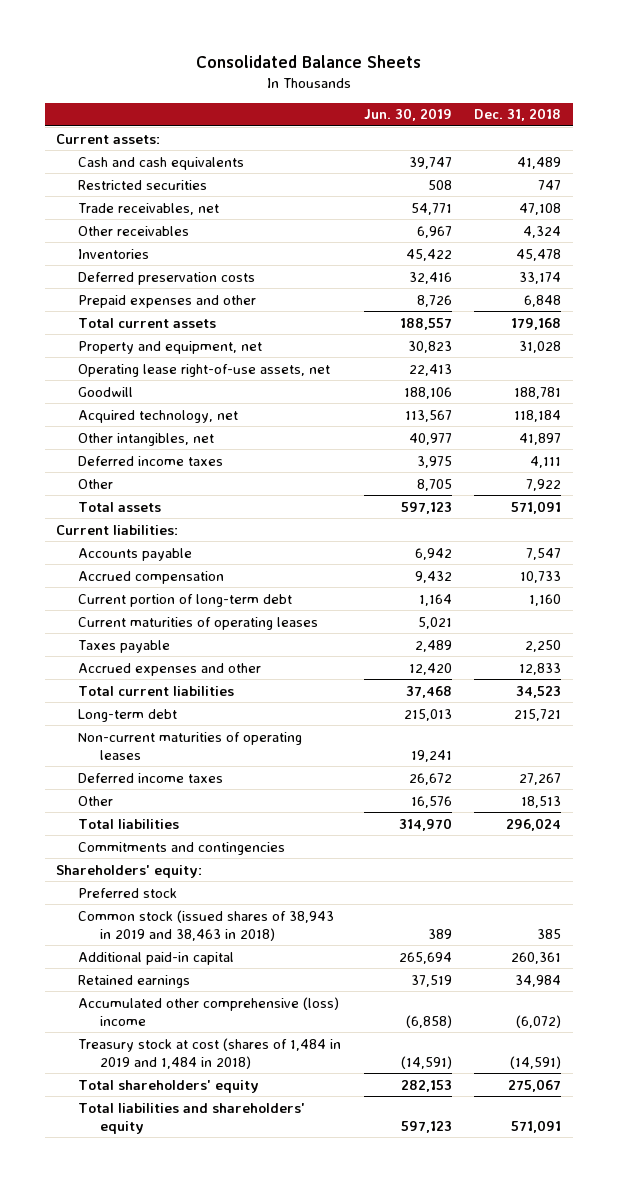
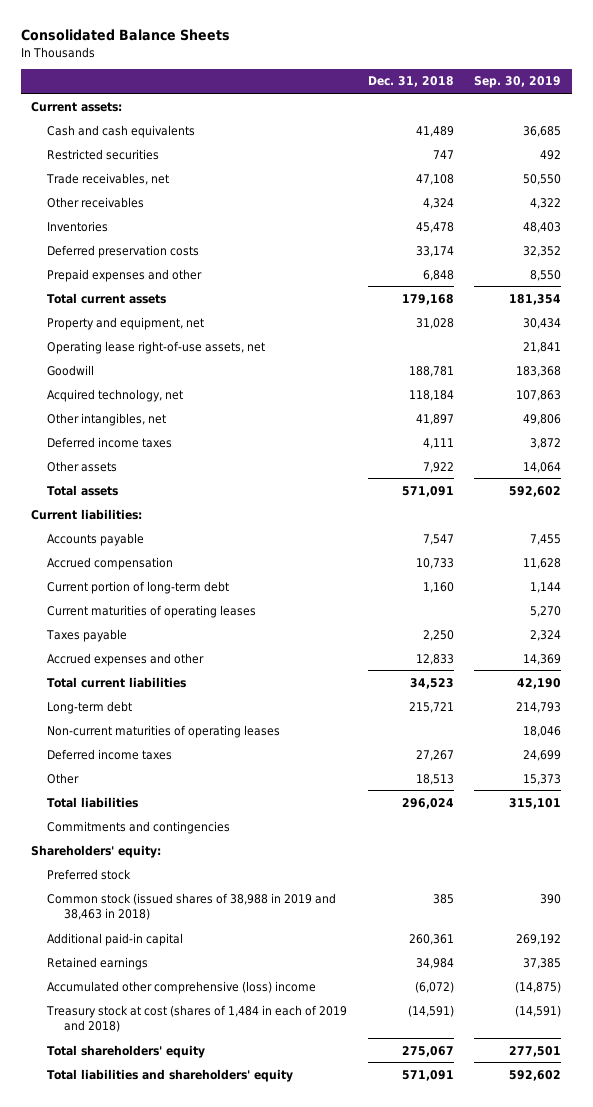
[363,108,452,122] Jun. 30, 2019 -> none
none -> [474,76,562,89] Sep. 30, 2019
[78,478,114,489] Other -> [47,460,118,472] Other assets
[78,909,335,941] Common stock (issued shares of 38,943 in 2019 and 38,463 in 2018) -> [47,892,337,921] Common stock (issued shares of 38,988 in 2019 and 38,463 in 2018)
[78,1037,342,1069] Treasury stock at cost (shares of 1,484 in 2019 and 1,484 in 2018) -> [46,1004,348,1033] Treasury stock at cost (shares of 1,484 in each of 2019 and 2018)

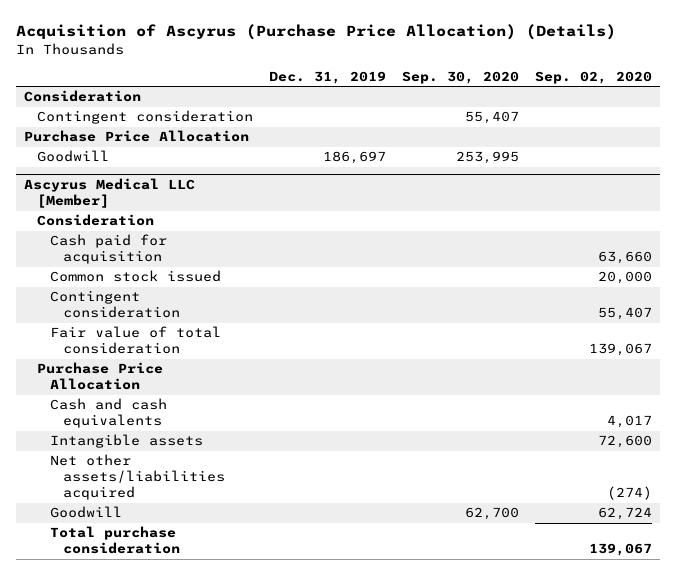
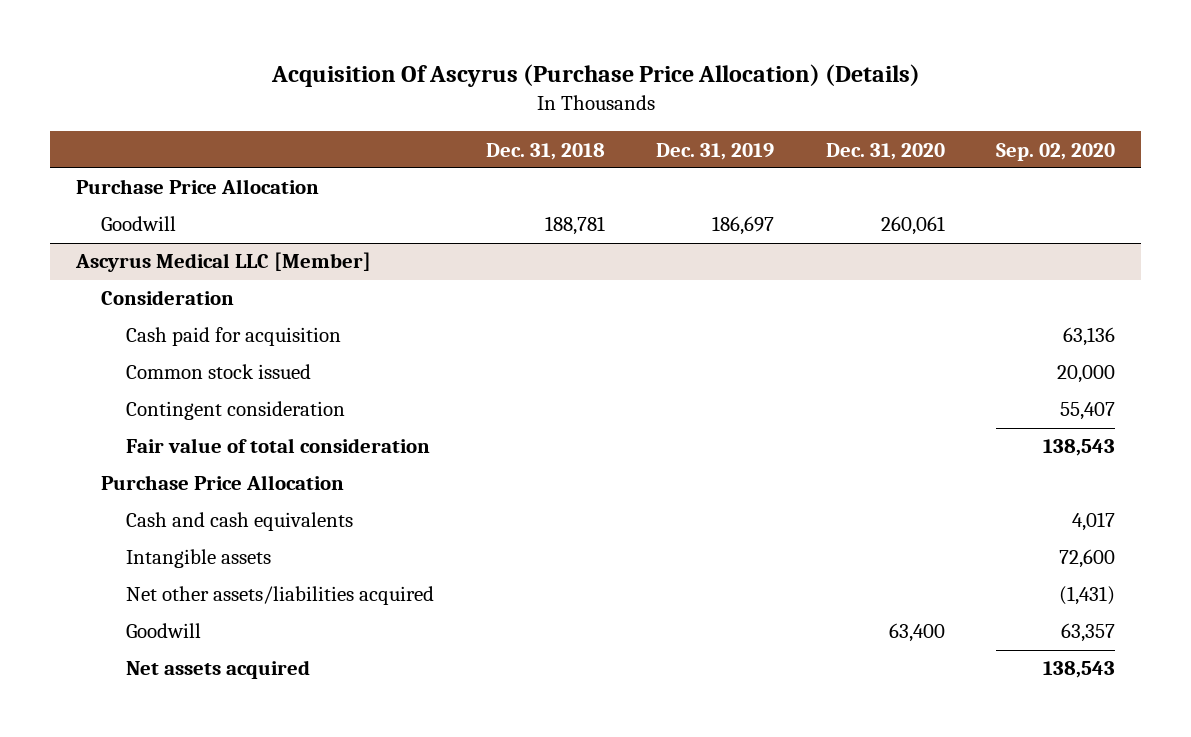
[16,24,617,41] Acquisition of Ascyrus (Purchase Price Allocation) (Details) -> [270,64,920,88] Acquisition Of Ascyrus (Purchase Price Allocation) (Details)
[402,70,520,84] Sep. 30, 2020 -> none
none -> [485,142,605,160] Dec. 31, 2018
none -> [825,142,945,160] Dec. 31, 2020
[24,90,142,103] Consideration -> none
[37,110,254,125] Contingent consideration -> none
[597,251,652,265] 63,660 -> [1063,327,1116,347] 63,136
[588,343,652,357] 139,067 -> [1043,439,1116,457] 138,543
[50,526,180,555] Total purchase consideration -> none
[606,486,652,501] (274) -> [1059,586,1116,606] (1,431)
[597,507,652,521] 62,724 -> [1061,623,1116,643] 63,357
none -> [126,660,311,680] Net assets acquired

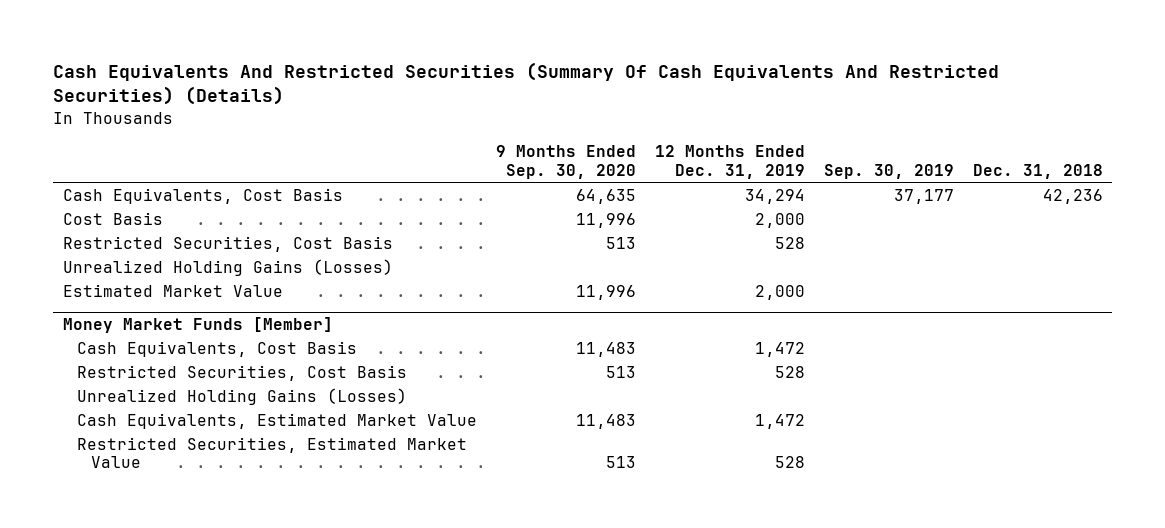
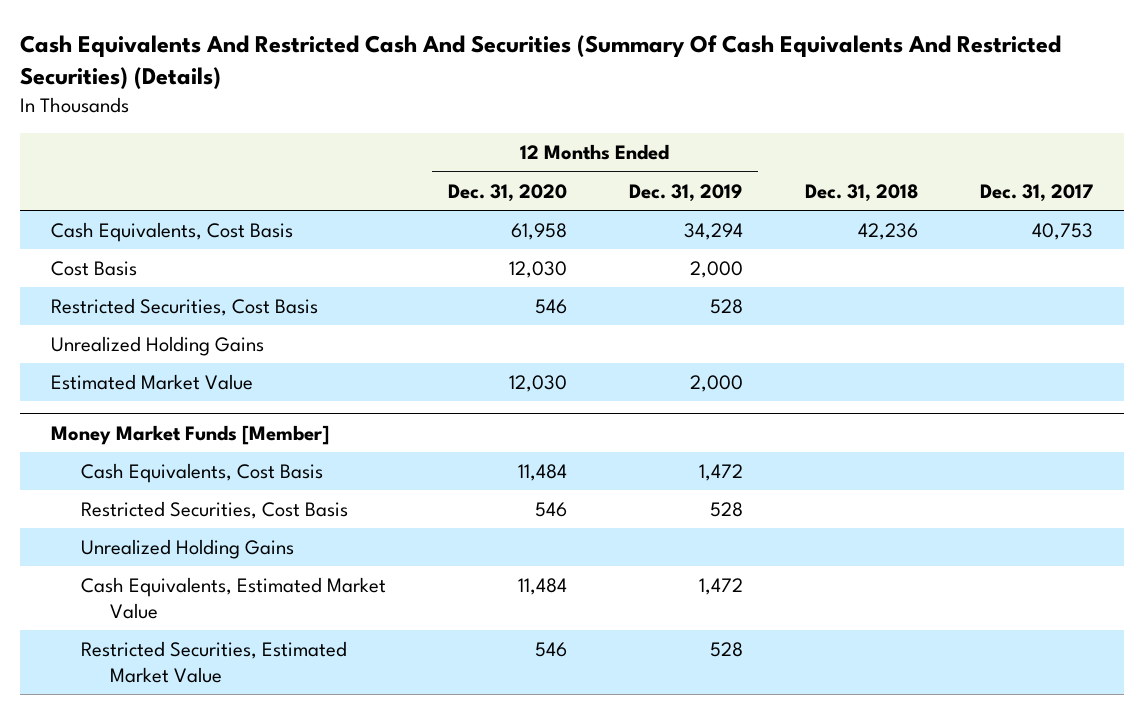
[53,61,1000,106] Cash Equivalents And Restricted Securities (Summary Of Cash Equivalents And Restricted Securities) (Details) -> [19,35,1061,90] Cash Equivalents And Restricted Cash And Securities (Summary Of Cash Equivalents And Restricted Securities) (Details)
[495,145,636,179] 9 Months Ended Sep. 30, 2020 -> none
[823,163,954,179] Sep. 30, 2019 -> none
none -> [447,183,567,202] Dec. 31, 2020
none -> [979,183,1093,202] Dec. 31, 2017
[62,258,393,276] Unrealized Holding Gains (Losses) -> [50,336,264,357] Unrealized Holding Gains
[77,387,408,405] Unrealized Holding Gains (Losses) -> [80,539,294,560] Unrealized Holding Gains

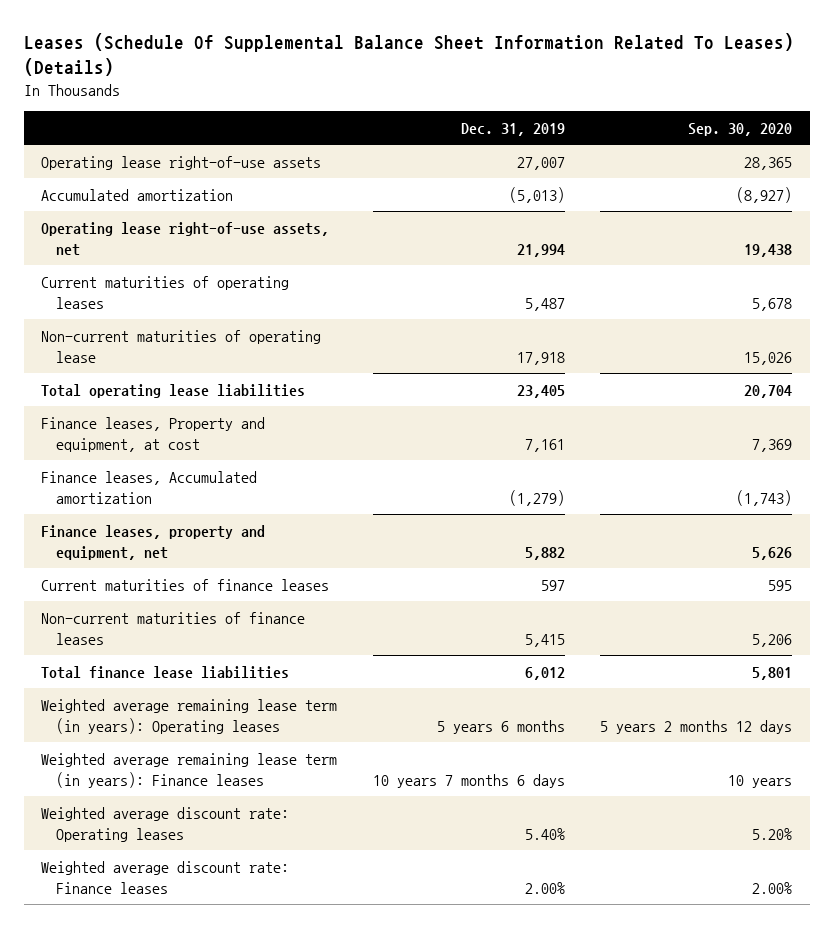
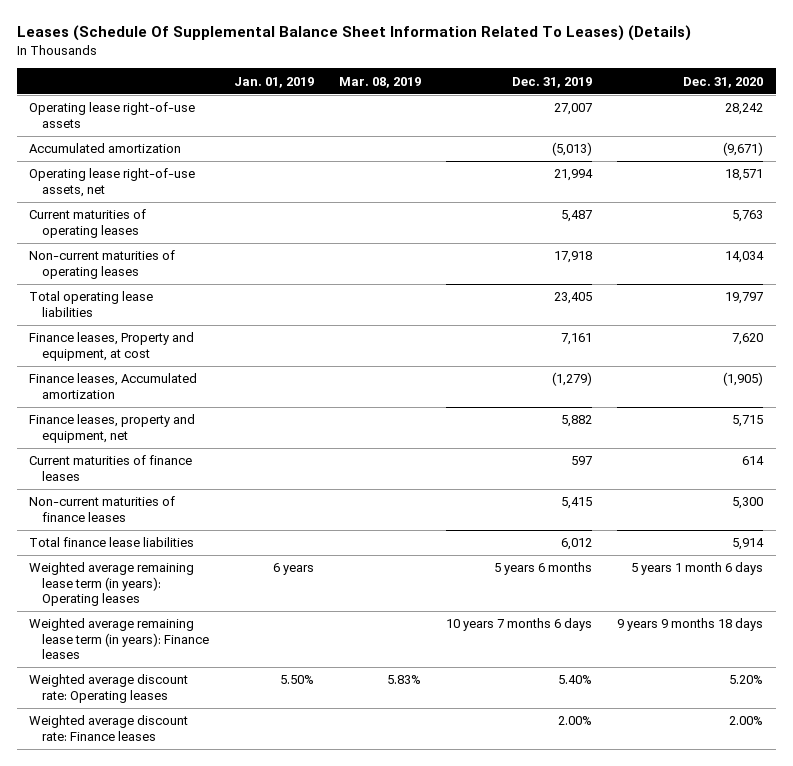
[688,122,793,136] Sep. 30, 2020 -> none
none -> [234,76,315,88] Jan. 01, 2019
none -> [339,76,422,88] Mar. 08, 2019
none -> [683,76,764,88] Dec. 31, 2020
[41,329,322,363] Non-current maturities of operating lease -> [29,250,176,279] Non-current maturities of operating leases

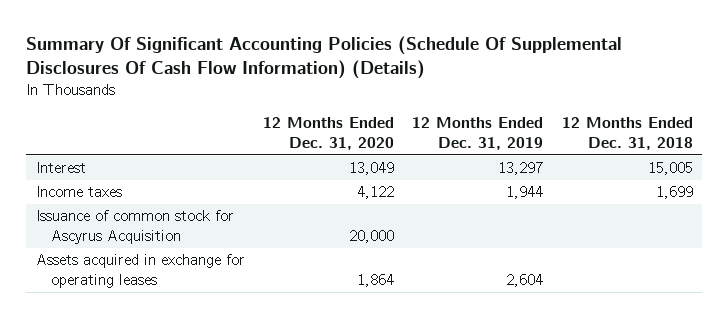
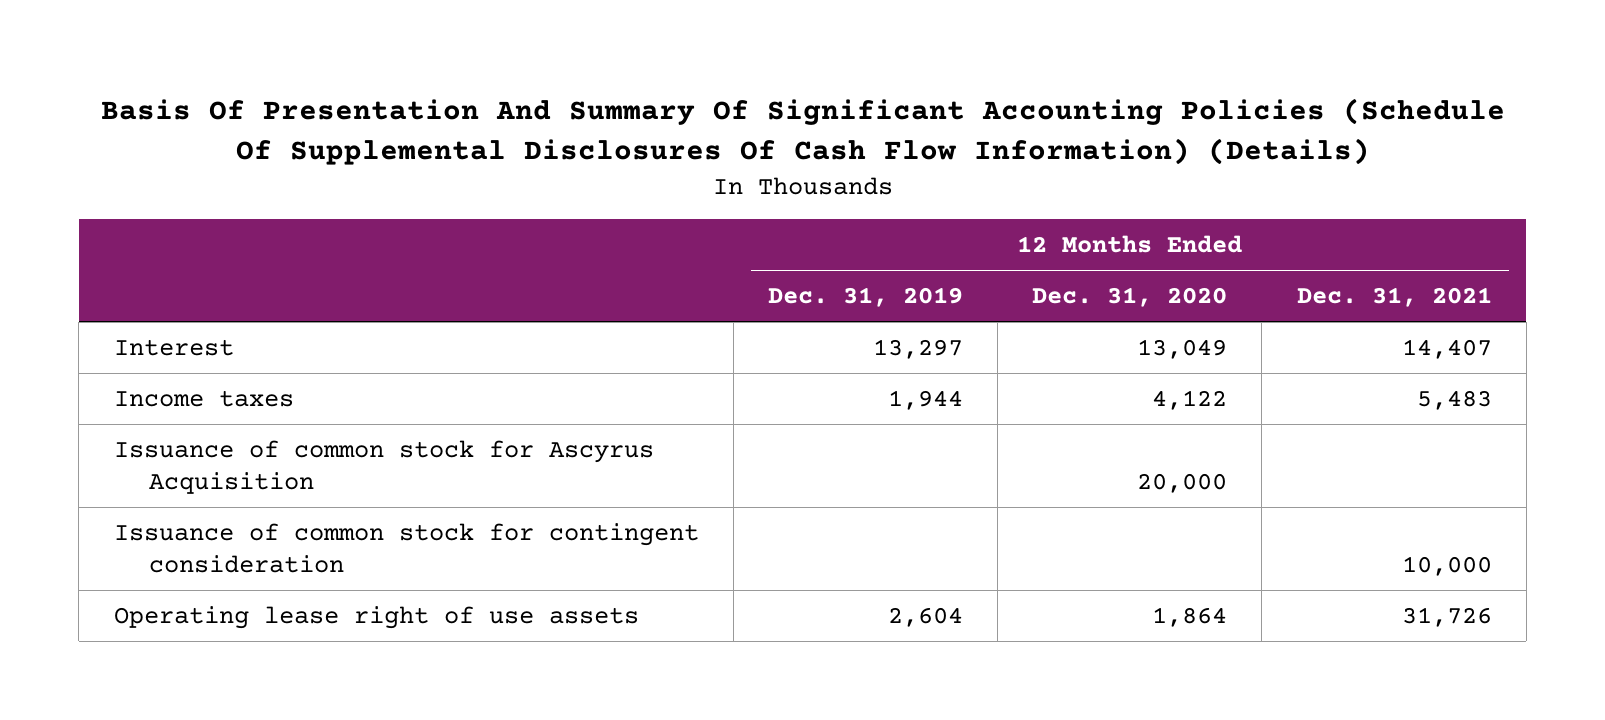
[26,36,623,80] Summary Of Significant Accounting Policies (Schedule Of Supplemental Disclosures Of Cash Flow Information) (Details) -> [100,97,1505,165] Basis Of Presentation And Summary Of Significant Accounting Policies (Schedule Of Supplemental Disclosures Of Cash Flow Information) (Details)
[561,117,693,150] 12 Months Ended Dec. 31, 2018 -> none
none -> [1296,287,1492,308] Dec. 31, 2021
none -> [113,522,699,574] Issuance of common stock for contingent consideration
[35,254,245,289] Assets acquired in exchange for operating leases -> [113,605,639,629] Operating lease right of use assets

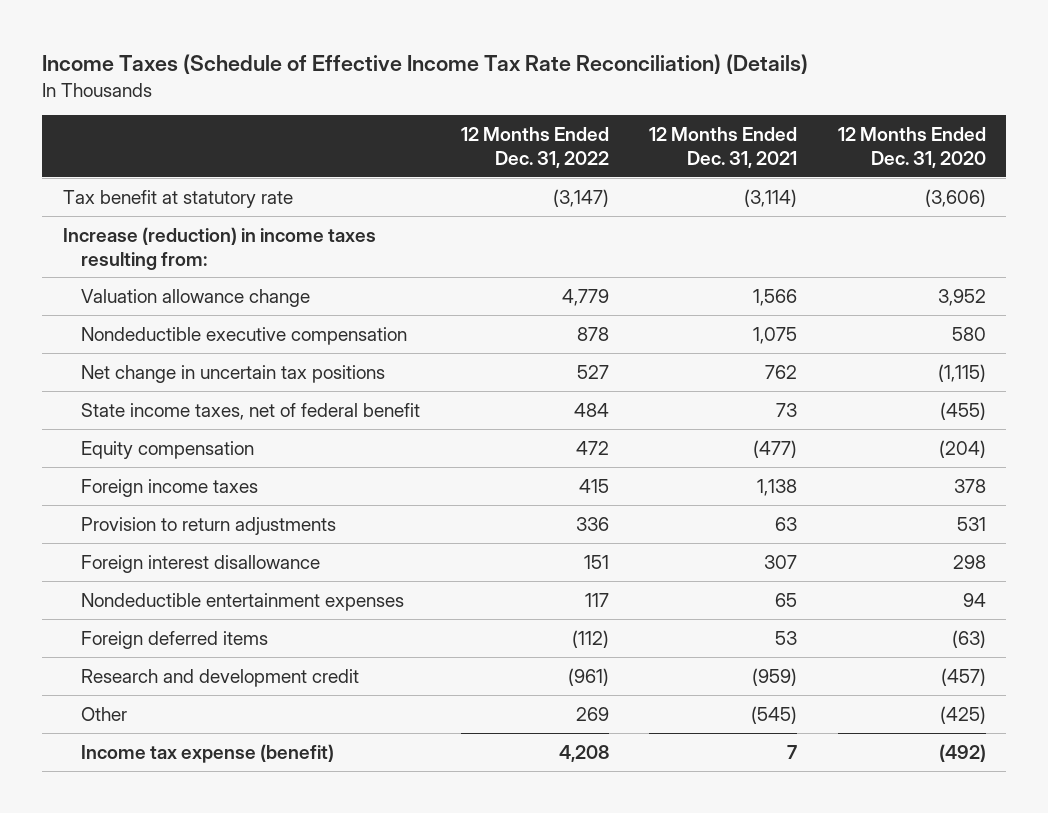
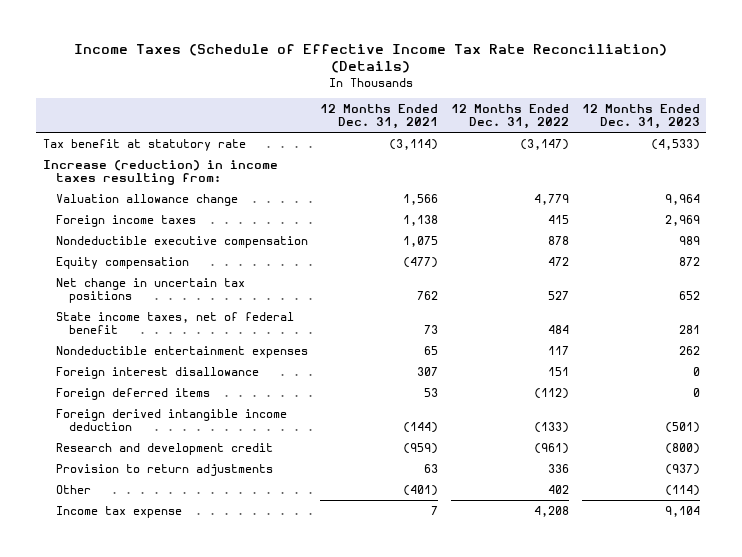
[837,126,986,168] 12 Months Ended Dec. 31, 2020 -> none
none -> [581,103,700,129] 12 Months Ended Dec. 31, 2023
[80,478,258,497] Foreign income taxes -> [55,214,196,227] Foreign income taxes
[80,440,254,459] Equity compensation -> [55,256,189,269] Equity compensation
[80,554,320,573] Foreign interest disallowance -> [55,366,259,379] Foreign interest disallowance
none -> [55,408,287,431] Foreign derived intangible income deduction
[80,516,336,535] Provision to return adjustments -> [55,463,273,476] Provision to return adjustments
[575,706,609,721] 269 -> [547,484,569,494] 402
[751,705,798,724] (545) -> [403,484,439,496] (401)
[80,743,334,763] Income tax expense (benefit) -> [55,505,182,518] Income tax expense

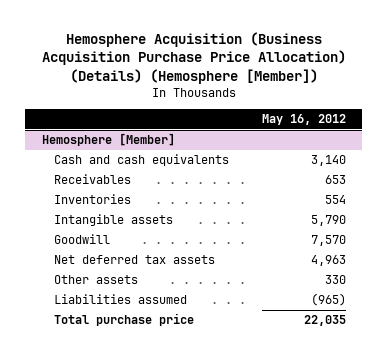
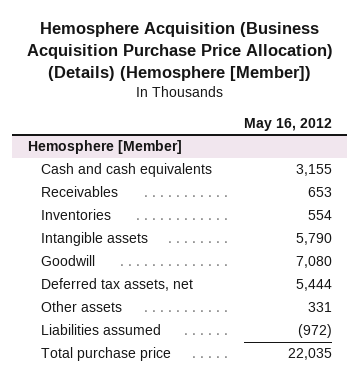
[311,155,347,167] 3,140 -> [295,164,332,177] 3,155
[311,235,347,247] 7,570 -> [295,256,332,269] 7,080
[54,255,216,265] Net deferred tax assets -> [41,278,194,292] Deferred tax assets, net
[311,255,347,267] 4,963 -> [295,279,332,292] 5,444
[325,275,347,285] 330 -> [307,302,332,313] 331
[311,293,347,307] (965) -> [297,324,332,339] (972)

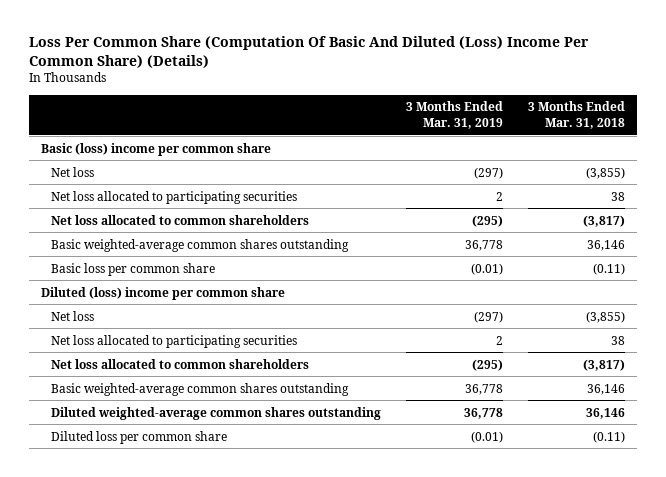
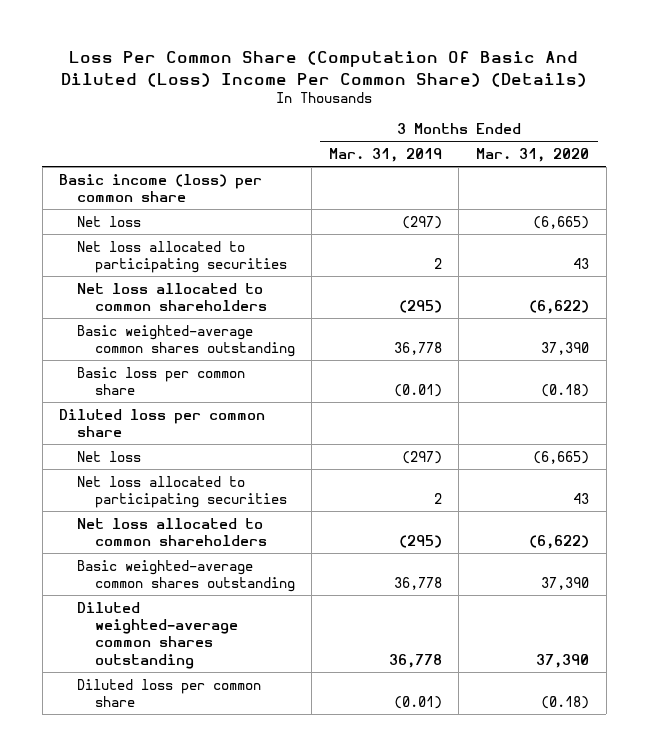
[527,101,625,129] 3 Months Ended Mar. 31, 2018 -> none
none -> [476,148,590,163] Mar. 31, 2020
[41,142,272,156] Basic (loss) income per common share -> [59,173,263,202] Basic income (loss) per common share
[41,286,286,300] Diluted (loss) income per common share -> [59,408,266,437] Diluted loss per common share

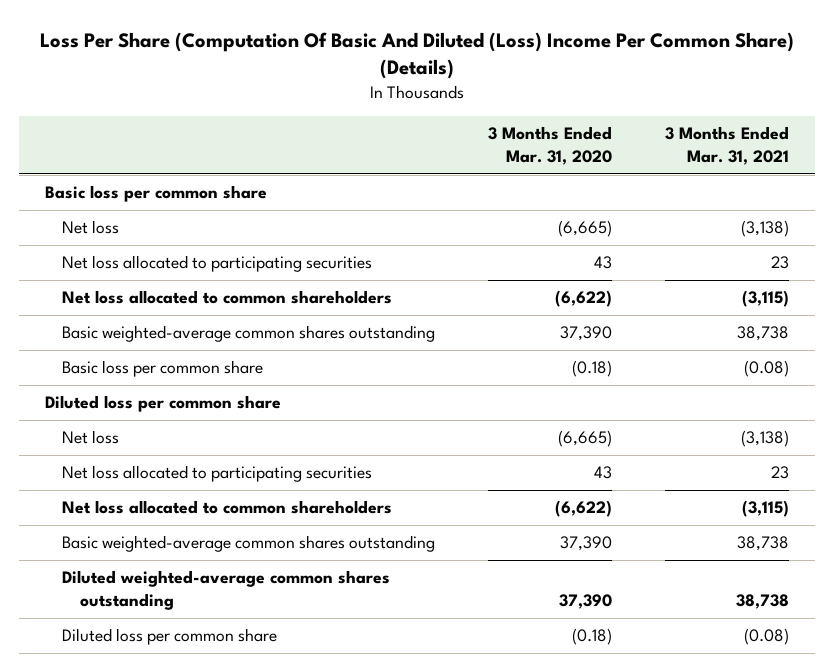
[61,51,588,87] Loss Per Common Share (Computation Of Basic And Diluted (Loss) Income Per Common Share) (Details) -> [40,31,795,80] Loss Per Share (Computation Of Basic And Diluted (Loss) Income Per Common Share) (Details)
[328,148,442,163] Mar. 31, 2019 -> none
none -> [664,126,789,166] 3 Months Ended Mar. 31, 2021
[59,173,263,202] Basic income (loss) per common share -> [45,185,268,203] Basic loss per common share

